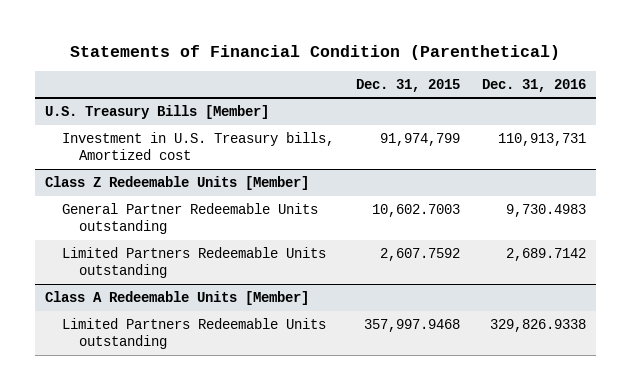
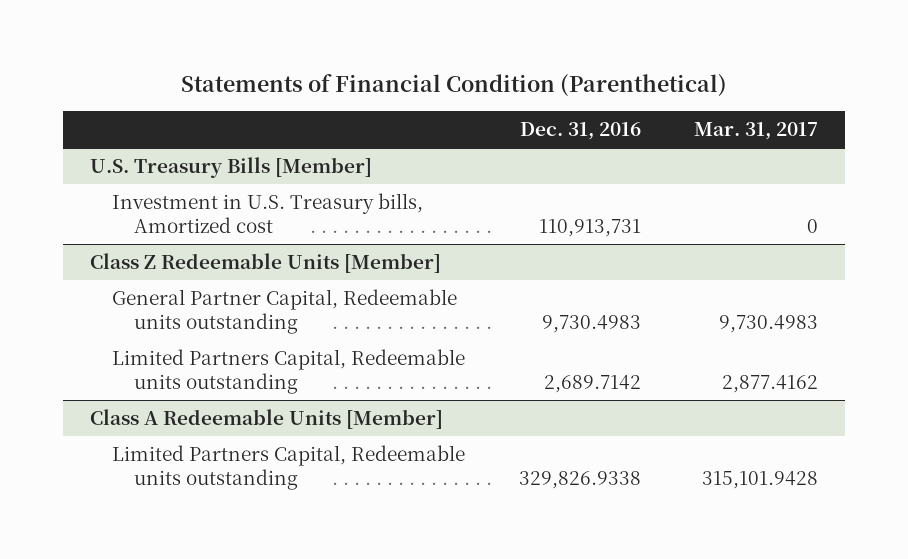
[355,78,460,92] Dec. 31, 2015 -> none
none -> [694,121,819,140] Mar. 31, 2017
[62,203,319,234] General Partner Redeemable Units outstanding -> [111,288,457,334] General Partner Capital, Redeemable units outstanding
[62,247,327,278] Limited Partners Redeemable Units outstanding -> [111,348,465,394] Limited Partners Capital, Redeemable units outstanding
[62,318,327,349] Limited Partners Redeemable Units outstanding -> [111,444,465,490] Limited Partners Capital, Redeemable units outstanding

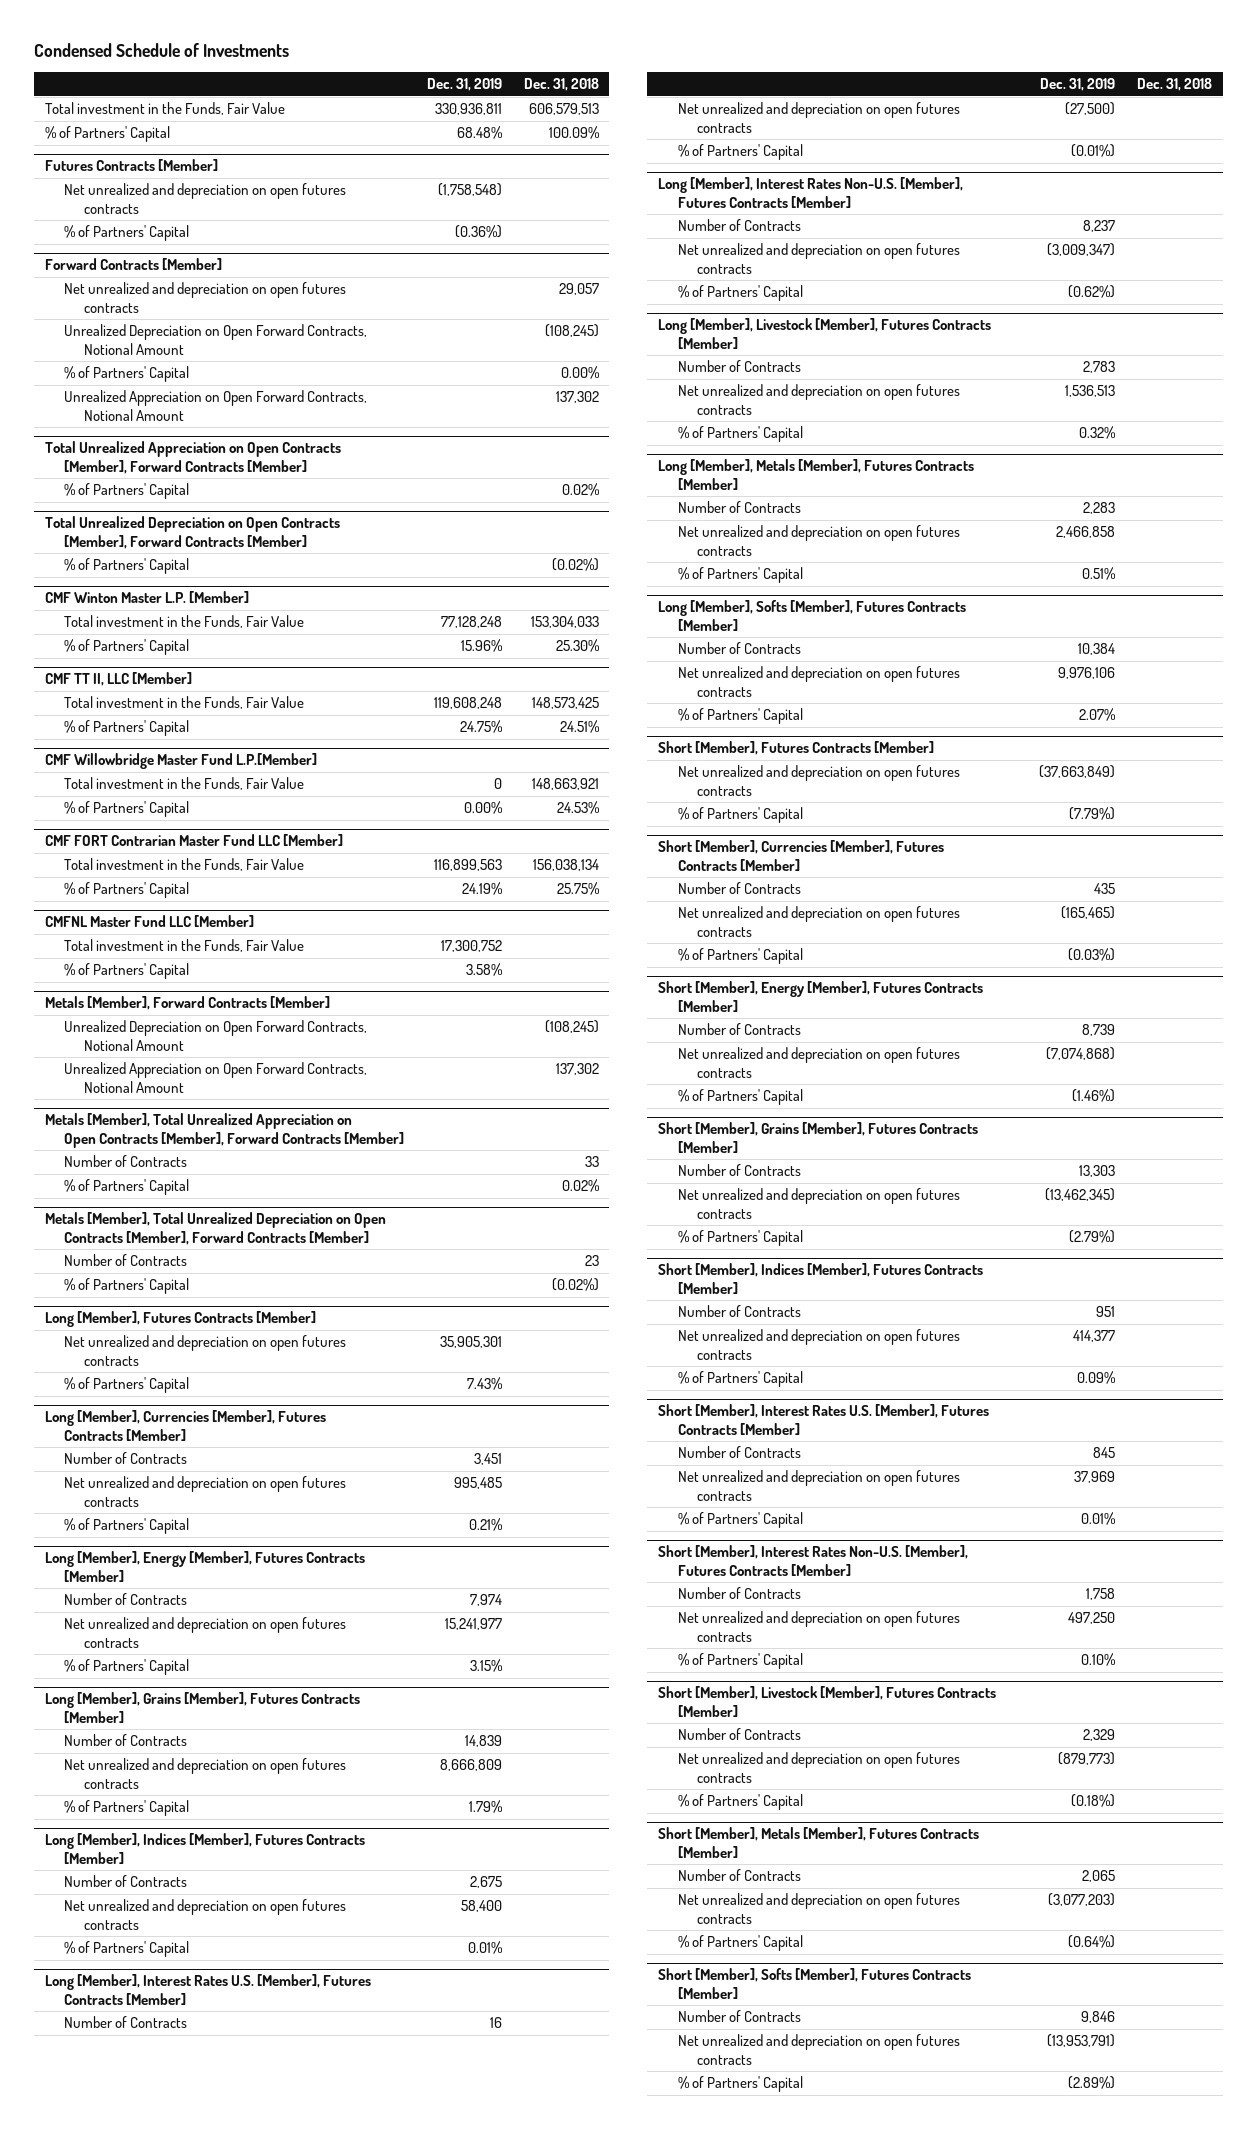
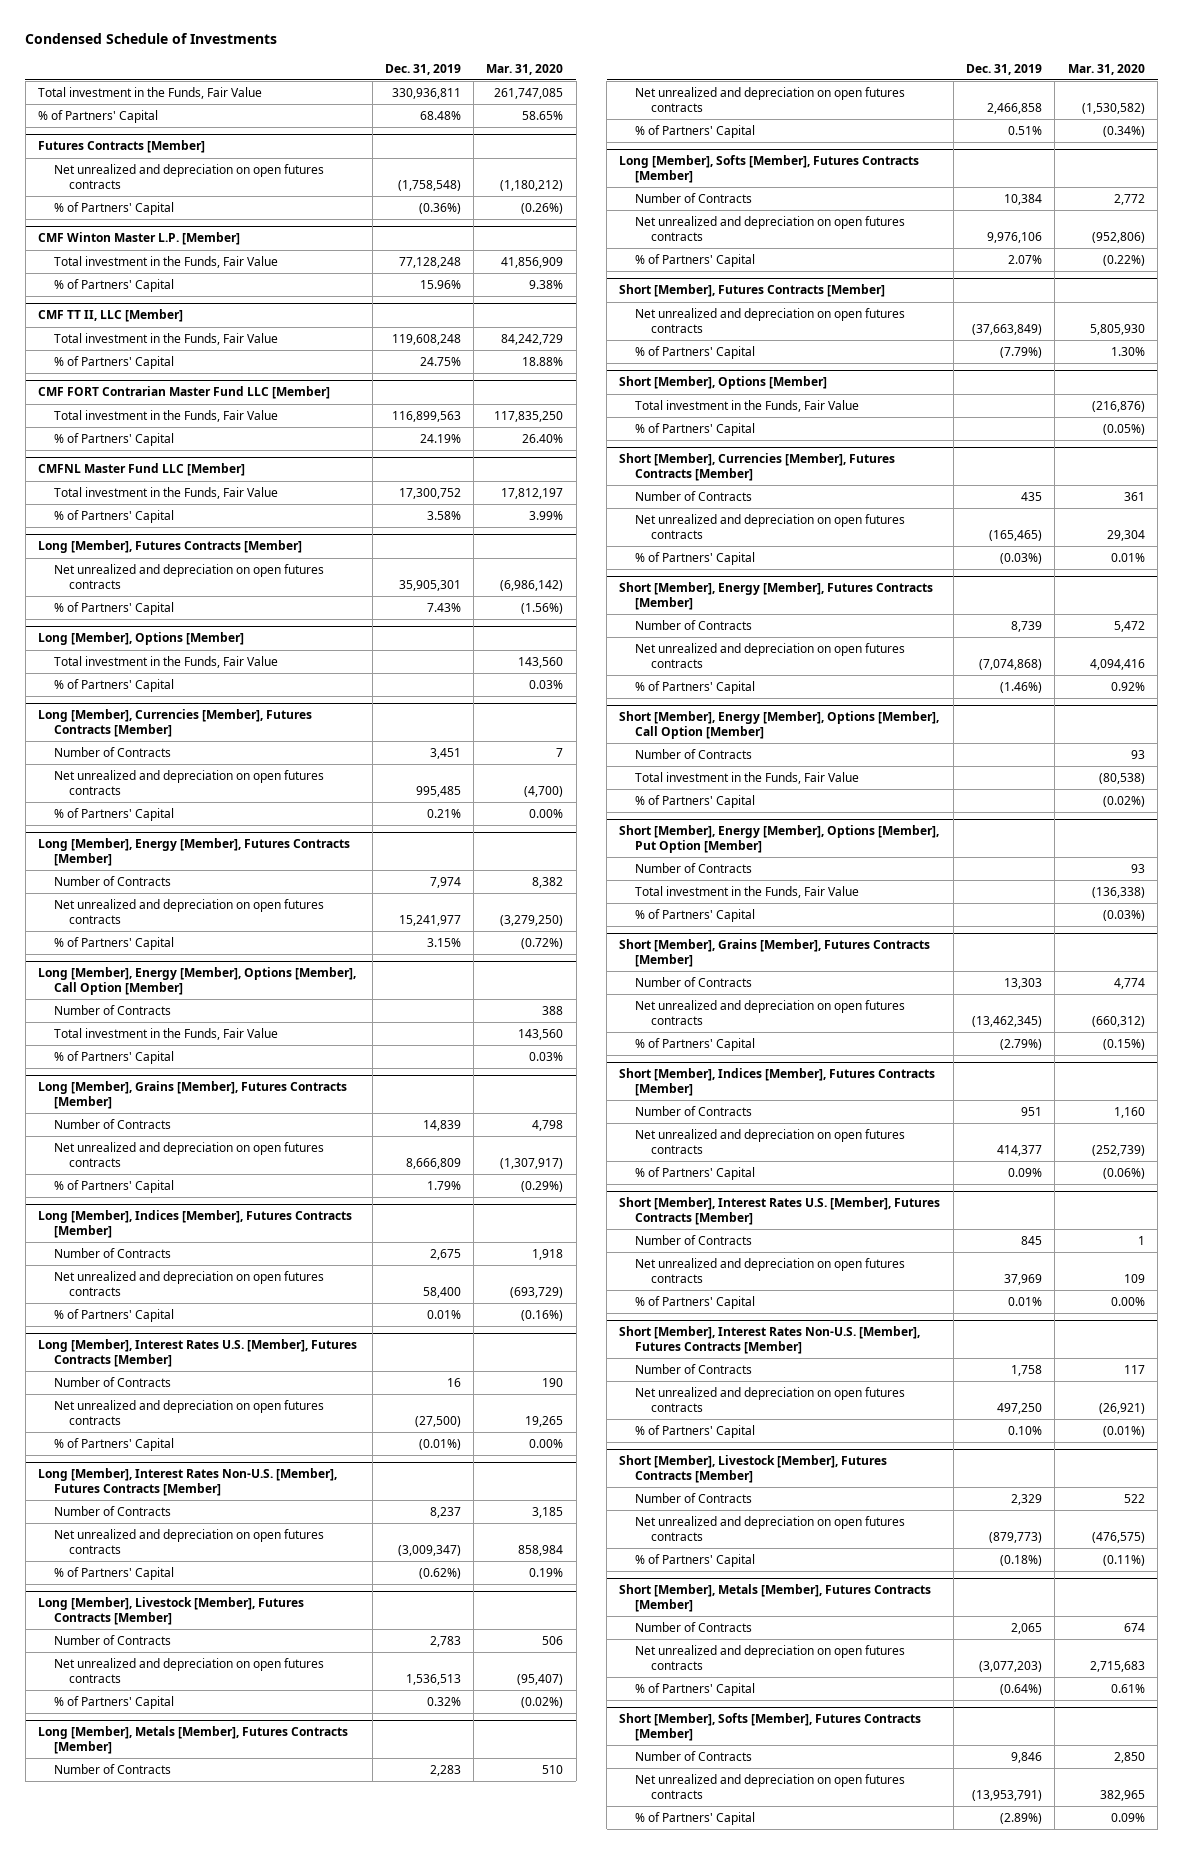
[523,78,599,92] Dec. 31, 2018 -> none
none -> [486,63,564,75] Mar. 31, 2020
[44,258,222,271] Forward Contracts [Member] -> none
[64,282,347,313] Net unrealized and depreciation on open futures contracts -> none
[64,324,368,355] Unrealized Depreciation on Open Forward Contracts, Notional Amount -> none
[64,366,190,383] % of Partners' Capital -> none
[64,390,368,421] Unrealized Appreciation on Open Forward Contracts, Notional Amount -> none
[44,441,341,474] Total Unrealized Appreciation on Open Contracts [Member], Forward Contracts [Member] -> none
[64,483,190,500] % of Partners' Capital -> none
[44,516,340,549] Total Unrealized Depreciation on Open Contracts [Member], Forward Contracts [Member] -> none
[64,558,190,575] % of Partners' Capital -> none
[44,753,317,770] CMF Willowbridge Master Fund L.P.[Member] -> none
[64,777,305,791] Total investment in the Funds, Fair Value -> none
[64,801,190,818] % of Partners' Capital -> none
[44,996,330,1011] Metals [Member], Forward Contracts [Member] -> none
[64,1020,368,1051] Unrealized Depreciation on Open Forward Contracts, Notional Amount -> none
[64,1062,368,1093] Unrealized Appreciation on Open Forward Contracts, Notional Amount -> none
[44,1113,405,1148] Metals [Member], Total Unrealized Appreciation on Open Contracts [Member], Forward Contracts [Member] -> none
[64,1155,188,1168] Number of Contracts -> none
[64,1179,190,1196] % of Partners' Capital -> none
[44,1212,386,1245] Metals [Member], Total Unrealized Depreciation on Open Contracts [Member], Forward Contracts [Member] -> none
[64,1254,188,1267] Number of Contracts -> none
[64,1278,190,1295] % of Partners' Capital -> none
none -> [38,632,245,646] Long [Member], Options [Member]
none -> [53,656,278,669] Total investment in the Funds, Fair Value
none -> [53,679,174,693] % of Partners' Capital
none -> [38,967,357,995] Long [Member], Energy [Member], Options [Member], Call Option [Member]
none -> [53,1005,171,1016] Number of Contracts
none -> [53,1028,278,1041] Total investment in the Funds, Fair Value
none -> [53,1051,174,1065] % of Partners' Capital
none -> [619,376,828,390] Short [Member], Options [Member]
none -> [635,400,860,413] Total investment in the Funds, Fair Value
none -> [635,423,756,437] % of Partners' Capital
none -> [619,711,940,739] Short [Member], Energy [Member], Options [Member], Call Option [Member]
none -> [635,749,753,760] Number of Contracts
none -> [635,772,860,785] Total investment in the Funds, Fair Value
none -> [635,795,756,809] % of Partners' Capital
none -> [619,825,940,853] Short [Member], Energy [Member], Options [Member], Put Option [Member]
none -> [635,863,753,874] Number of Contracts
none -> [635,886,860,899] Total investment in the Funds, Fair Value
none -> [635,909,756,923] % of Partners' Capital

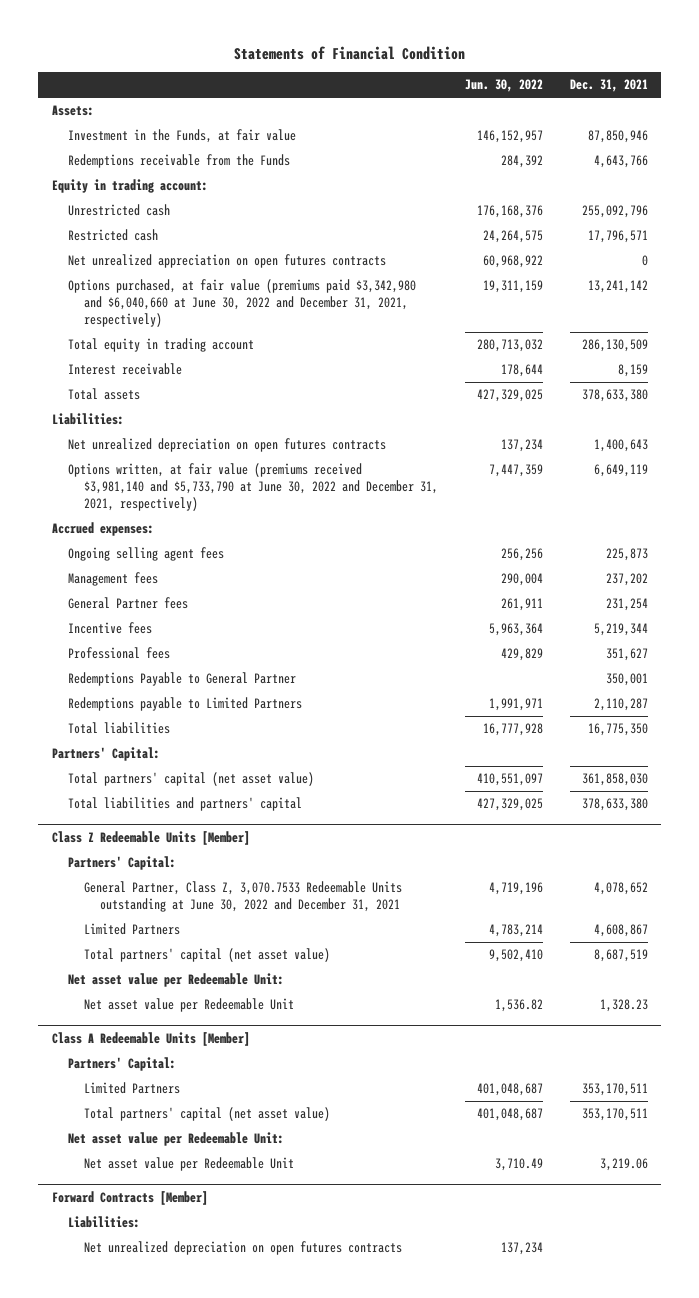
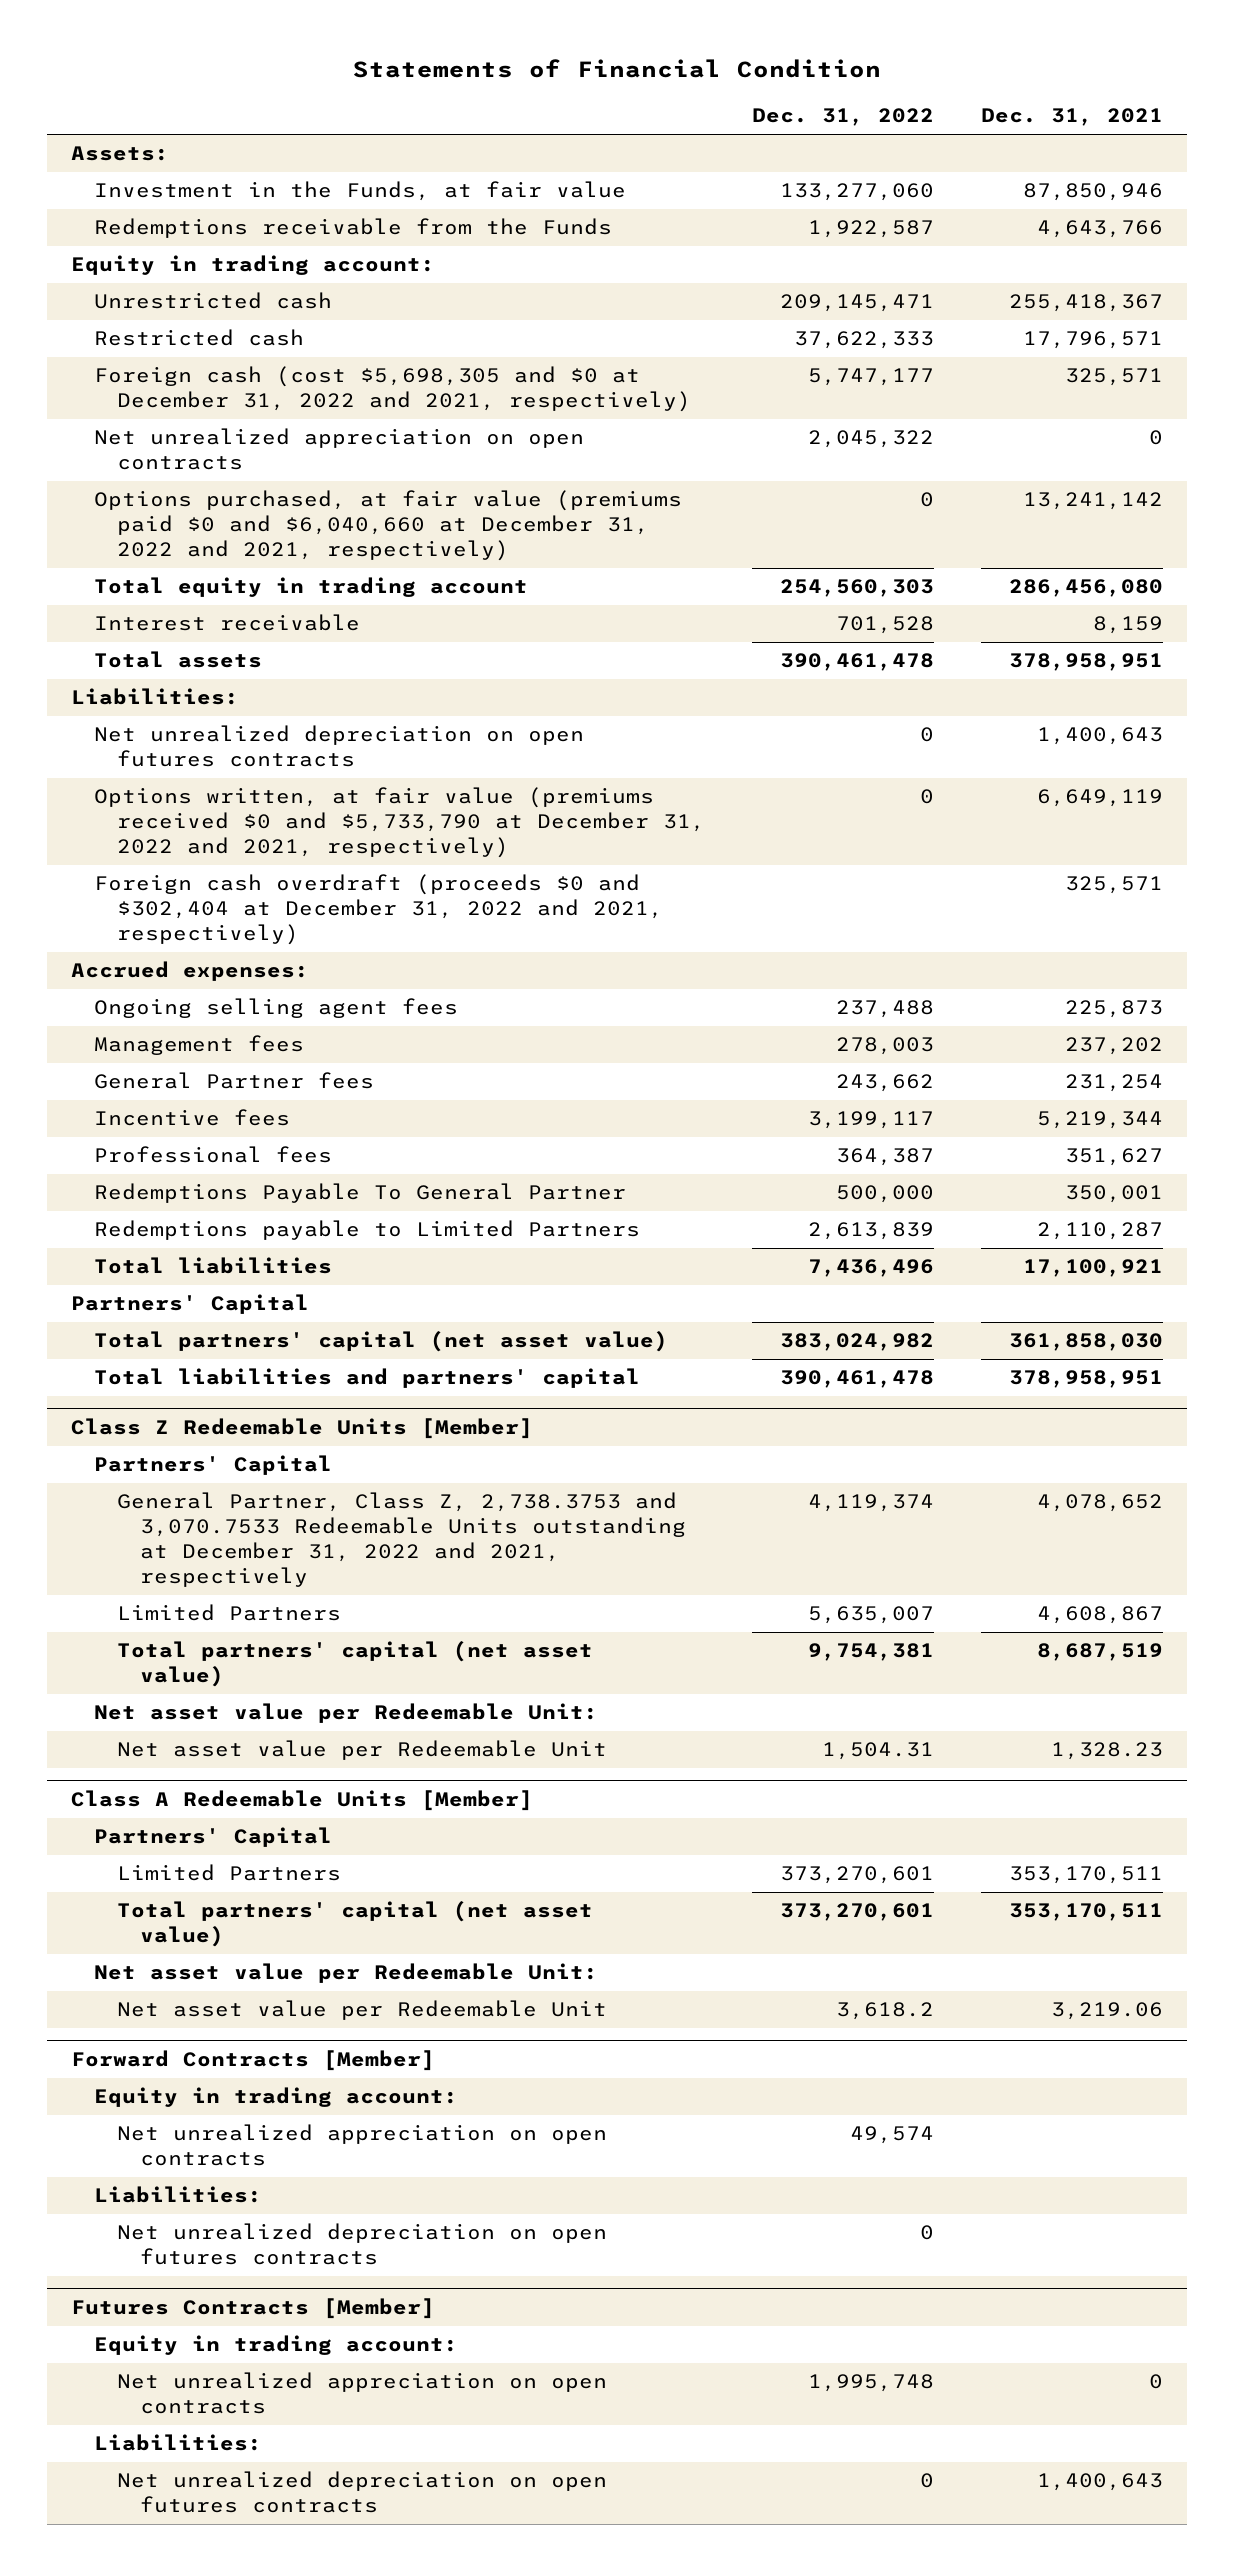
[464,79,543,93] Jun. 30, 2022 -> none
none -> [751,108,934,127] Dec. 31, 2022
[581,205,648,219] 255,092,796 -> [1009,294,1164,313] 255,418,367
none -> [93,366,691,413] Foreign cash (cost $5,698,305 and $0 at December 31, 2022 and 2021, respectively)
[67,254,386,269] Net unrealized appreciation on open futures contracts -> [93,428,584,471] Net unrealized appreciation on open contracts
[67,279,416,328] Options purchased, at fair value (premiums paid $3,342,980 and $6,040,660 at June 30, 2022 and December 31, 2021, respectively) -> [93,490,682,562] Options purchased, at fair value (premiums paid $0 and $6,040,660 at December 31, 2022 and 2021, respectively)
[581,339,648,353] 286,130,509 -> [1009,579,1164,598] 286,456,080
[581,389,648,403] 378,633,380 -> [1009,653,1164,672] 378,958,951
[67,463,438,512] Options written, at fair value (premiums received $3,981,140 and $5,733,790 at June 30, 2022 and December 31, 2021, respectively) -> [93,787,705,859] Options written, at fair value (premiums received $0 and $5,733,790 at December 31, 2022 and 2021, respectively)
none -> [93,874,663,946] Foreign cash overdraft (proceeds $0 and $302,404 at December 31, 2022 and 2021, respectively)
[67,672,296,687] Redemptions Payable to General Partner -> [93,1183,626,1204] Redemptions Payable To General Partner
[587,723,648,737] 16,775,350 -> [1023,1259,1164,1278] 17,100,921
[51,747,160,762] Partners' Capital: -> [71,1294,310,1315] Partners' Capital
[581,798,648,812] 378,633,380 -> [1009,1370,1164,1389] 378,958,951
[67,856,176,871] Partners' Capital: -> [93,1455,332,1476] Partners' Capital
[83,881,402,913] General Partner, Class Z, 3,070.7533 Redeemable Units outstanding at June 30, 2022 and December 31, 2021 -> [116,1492,686,1588] General Partner, Class Z, 2,738.3753 and 3,070.7533 Redeemable Units outstanding at December 31, 2022 and 2021, respectively
[67,1057,176,1072] Partners' Capital: -> [93,1827,332,1848] Partners' Capital
none -> [93,2087,458,2108] Equity in trading account:
none -> [116,2124,607,2167] Net unrealized appreciation on open contracts
none -> [71,2297,436,2319] Futures Contracts [Member]
none -> [93,2335,458,2356] Equity in trading account:
none -> [116,2372,607,2415] Net unrealized appreciation on open contracts
none -> [93,2434,262,2452] Liabilities:
none -> [116,2471,607,2514] Net unrealized depreciation on open futures contracts

